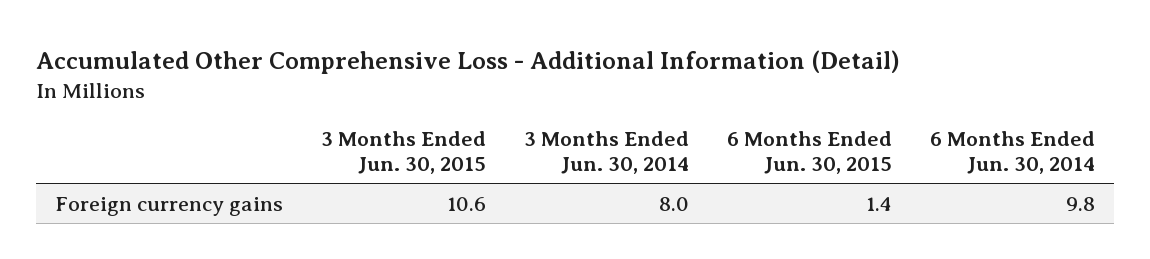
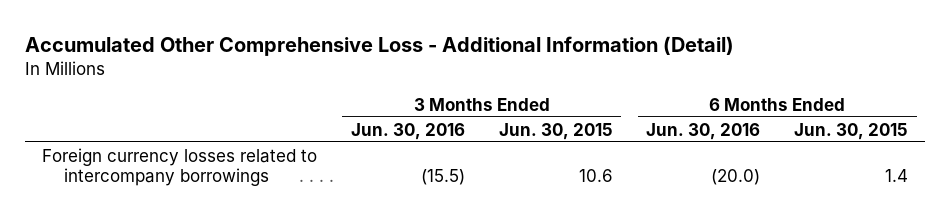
[523,130,689,174] 3 Months Ended Jun. 30, 2014 -> none
[930,130,1096,174] 6 Months Ended Jun. 30, 2014 -> none
none -> [350,122,465,140] Jun. 30, 2016
none -> [646,122,761,140] Jun. 30, 2016
[54,196,283,216] Foreign currency gains -> [41,147,317,187] Foreign currency losses related to intercompany borrowings

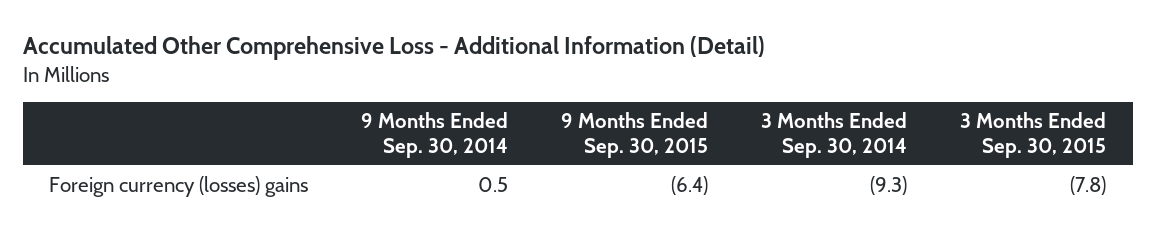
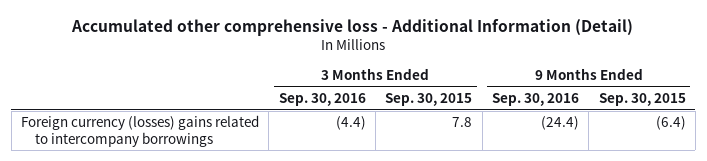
[22,36,765,61] Accumulated Other Comprehensive Loss - Additional Information (Detail) -> [71,18,634,36] Accumulated other comprehensive loss - Additional Information (Detail)
[361,111,509,159] 9 Months Ended Sep. 30, 2014 -> none
[761,111,908,159] 3 Months Ended Sep. 30, 2014 -> none
none -> [278,92,366,106] Sep. 30, 2016
none -> [491,92,579,106] Sep. 30, 2016
[49,175,309,197] Foreign currency (losses) gains -> [20,115,259,147] Foreign currency (losses) gains related to intercompany borrowings
[1070,175,1107,195] (7.8) -> [452,117,473,128] 7.8

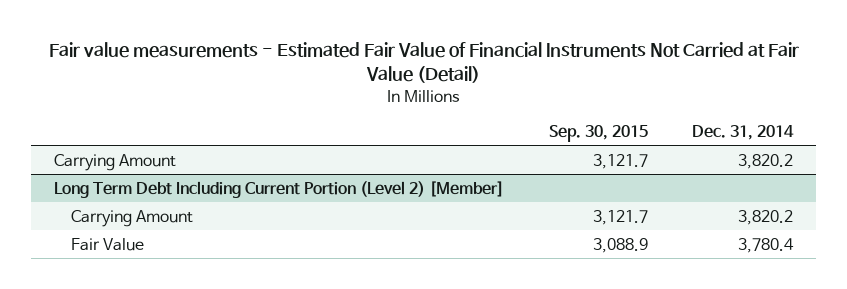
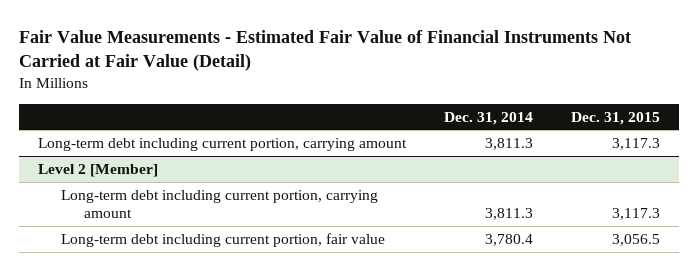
[48,41,799,84] Fair value measurements - Estimated Fair Value of Financial Instruments Not Carried at Fair Value (Detail) -> [19,30,632,72] Fair Value Measurements - Estimated Fair Value of Financial Instruments Not Carried at Fair Value (Detail)
[548,125,648,143] Sep. 30, 2015 -> none
none -> [570,111,660,125] Dec. 31, 2015
[53,153,176,171] Carrying Amount -> [38,137,408,151] Long-term debt including current portion, carrying amount
[738,153,794,169] 3,820.2 -> [484,137,533,150] 3,811.3
[53,180,504,198] Long Term Debt Including Current Portion (Level 2) [Member] -> [38,163,159,177] Level 2 [Member]
[70,209,193,227] Carrying Amount -> [61,189,379,219] Long-term debt including current portion, carrying amount
[738,209,794,225] 3,820.2 -> [484,208,533,221] 3,811.3
[70,237,144,251] Fair Value -> [61,232,386,247] Long-term debt including current portion, fair value

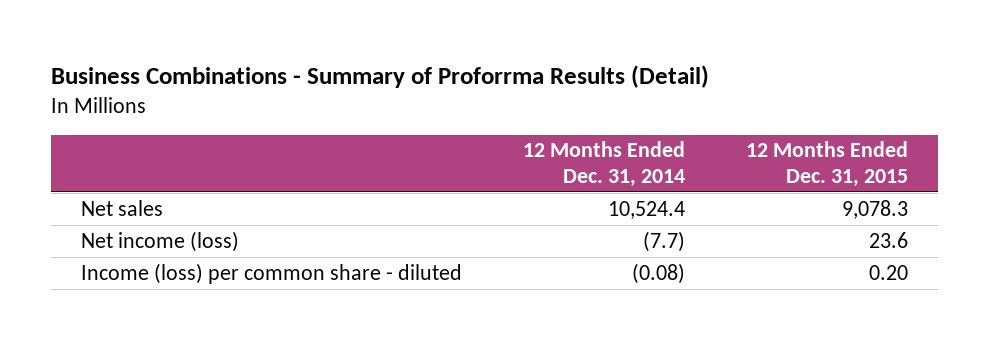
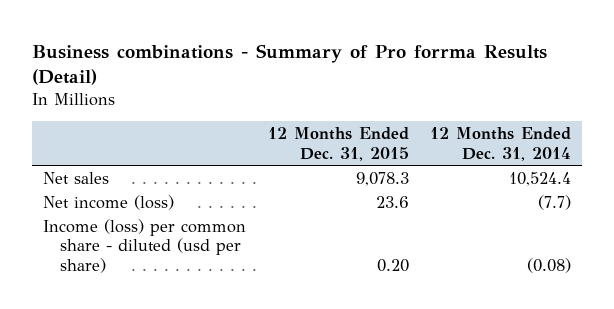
[51,65,710,89] Business Combinations - Summary of Proforrma Results (Detail) -> [32,43,548,86] Business combinations - Summary of Pro forrma Results (Detail)
[81,262,463,284] Income (loss) per common share - diluted -> [43,218,247,273] Income (loss) per common share - diluted (usd per share)

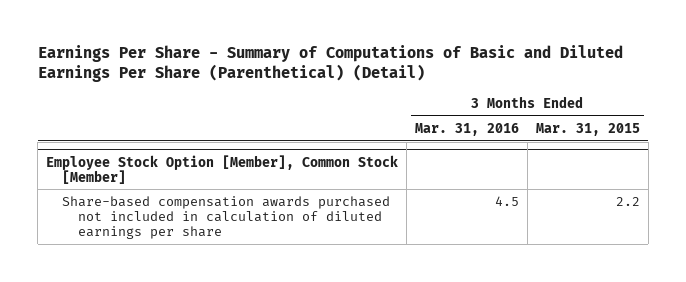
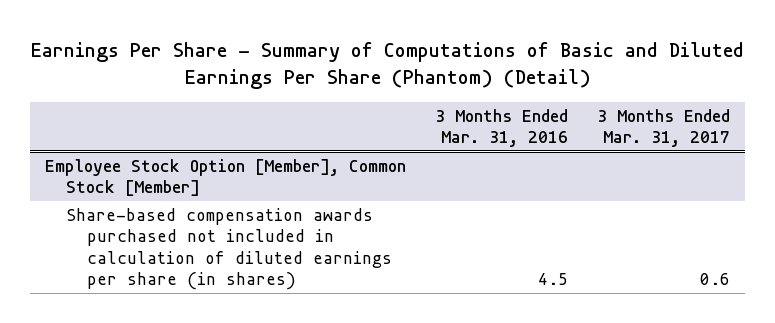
[37,44,623,82] Earnings Per Share - Summary of Computations of Basic and Diluted Earnings Per Share (Parenthetical) (Detail) -> [30,42,744,90] Earnings Per Share - Summary of Computations of Basic and Diluted Earnings Per Share (Phantom) (Detail)
[535,122,640,136] Mar. 31, 2015 -> none
none -> [597,108,731,148] 3 Months Ended Mar. 31, 2017
[62,195,391,240] Share-based compensation awards purchased not included in calculation of diluted earnings per share -> [65,207,392,291] Share-based compensation awards purchased not included in calculation of diluted earnings per share (in shares)

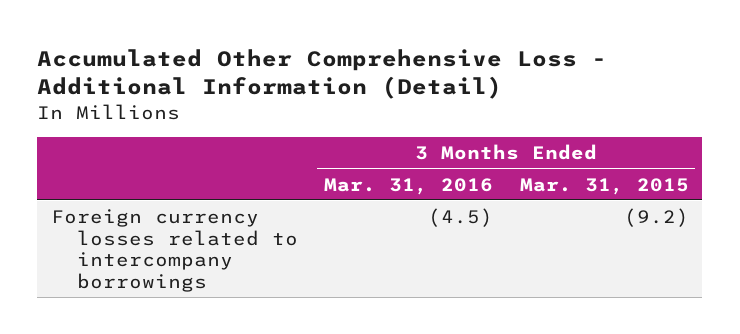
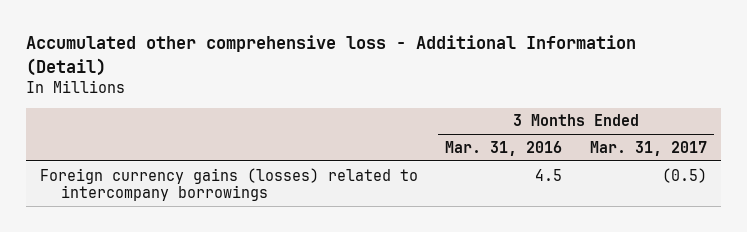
[37,48,608,100] Accumulated Other Comprehensive Loss - Additional Information (Detail) -> [26,35,637,76] Accumulated other comprehensive loss - Additional Information (Detail)
[519,177,689,195] Mar. 31, 2015 -> none
none -> [589,140,707,156] Mar. 31, 2017
[50,209,298,292] Foreign currency losses related to intercompany borrowings -> [39,167,418,202] Foreign currency gains (losses) related to intercompany borrowings
[428,208,494,228] (4.5) -> [535,168,563,181] 4.5

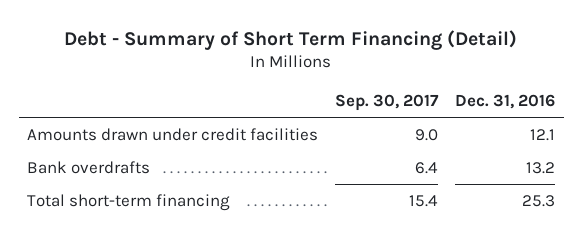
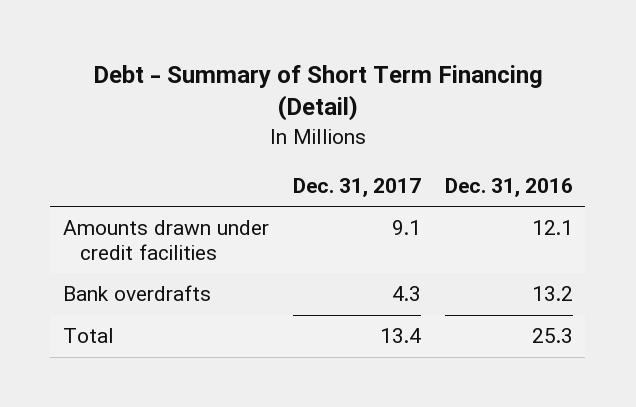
[335,93,440,111] Sep. 30, 2017 -> none
none -> [292,177,421,197] Dec. 31, 2017
[27,193,231,211] Total short-term financing -> [62,328,114,344] Total

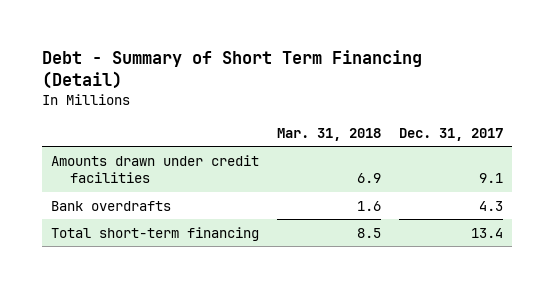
[445,177,574,197] Dec. 31, 2016 -> none
none -> [277,128,382,142] Mar. 31, 2018
[62,328,114,344] Total -> [51,226,260,241] Total short-term financing

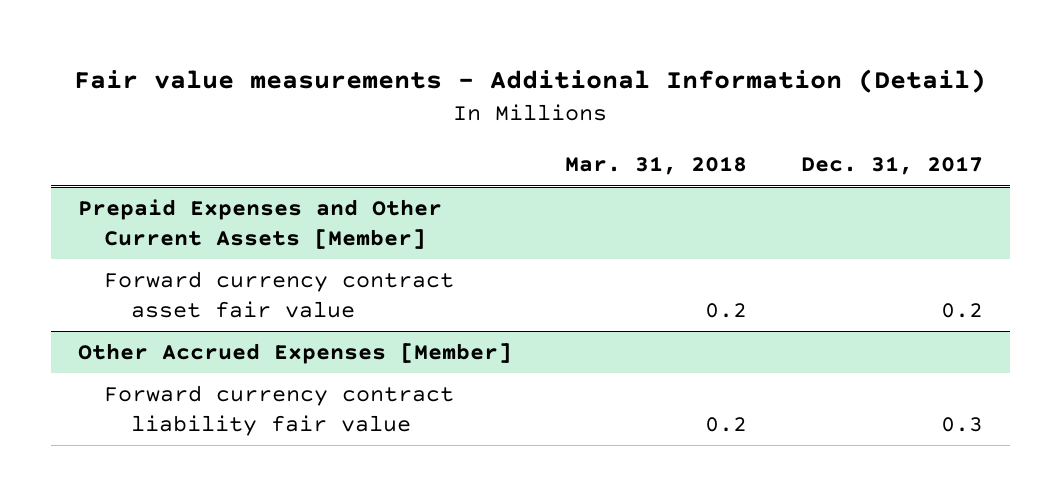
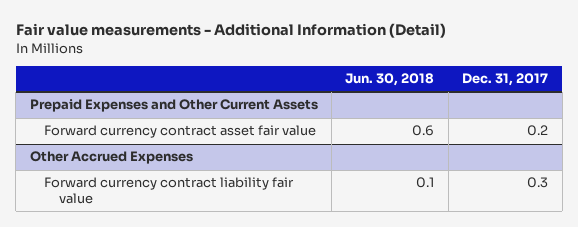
[565,156,748,176] Mar. 31, 2018 -> none
none -> [345,73,435,87] Jun. 30, 2018
[77,199,442,250] Prepaid Expenses and Other Current Assets [Member] -> [29,99,318,113] Prepaid Expenses and Other Current Assets
[77,343,512,365] Other Accrued Expenses [Member] -> [29,151,193,165] Other Accrued Expenses

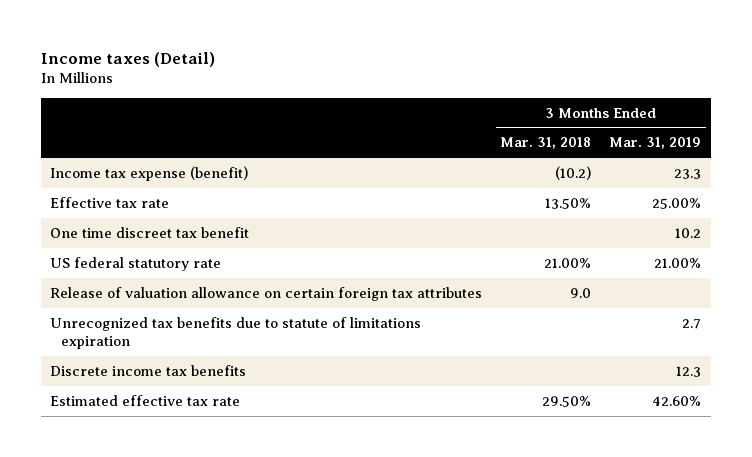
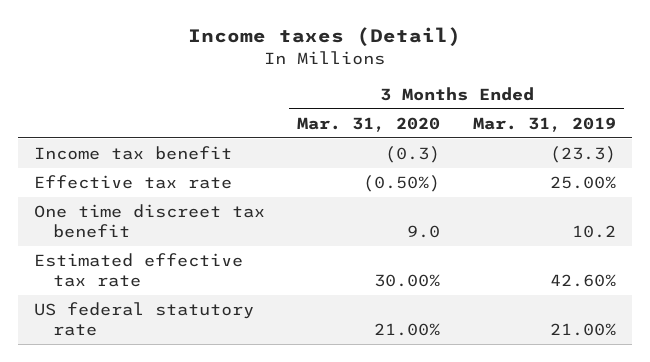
[500,137,592,150] Mar. 31, 2018 -> none
none -> [297,116,441,132] Mar. 31, 2020
[50,165,249,181] Income tax expense (benefit) -> [34,146,233,161] Income tax benefit
[674,168,702,179] 23.3 -> [549,146,616,164] (23.3)
[50,286,483,301] Release of valuation allowance on certain foreign tax attributes -> none
[50,316,422,350] Unrecognized tax benefits due to statute of limitations expiration -> none
[50,364,247,376] Discrete income tax benefits -> none
[50,256,222,271] US federal statutory rate -> [34,302,255,337] US federal statutory rate

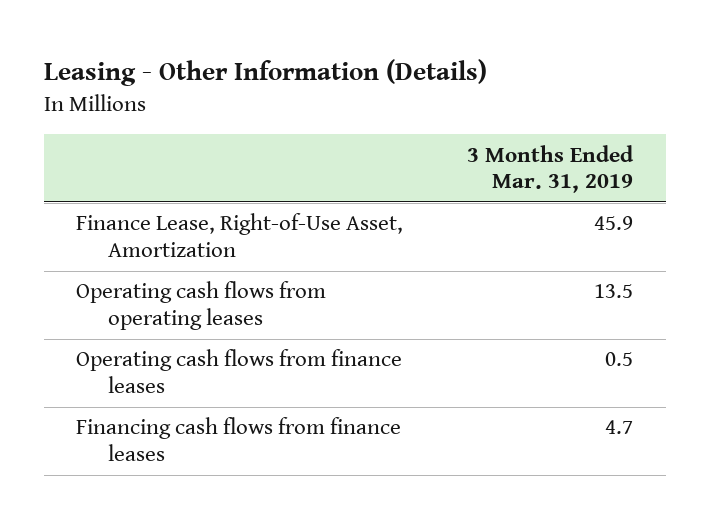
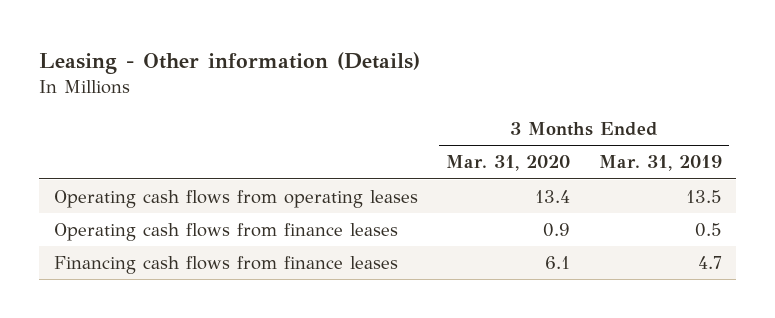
[44,58,488,86] Leasing - Other Information (Details) -> [39,52,421,75] Leasing - Other information (Details)
none -> [446,155,571,172] Mar. 31, 2020
[76,213,404,258] Finance Lease, Right-of-Use Asset, Amortization -> none

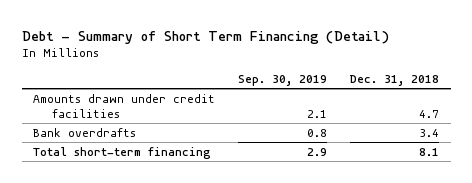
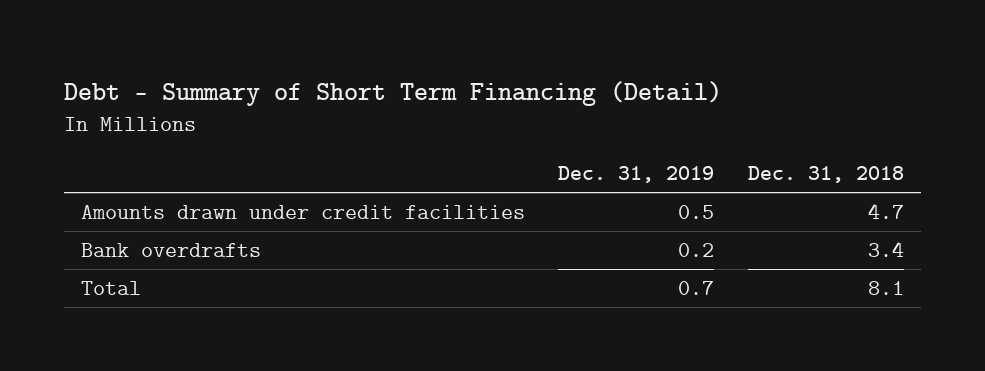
[238,74,328,86] Sep. 30, 2019 -> none
none -> [558,166,715,184] Dec. 31, 2019
[33,146,212,159] Total short-term financing -> [80,281,141,296] Total

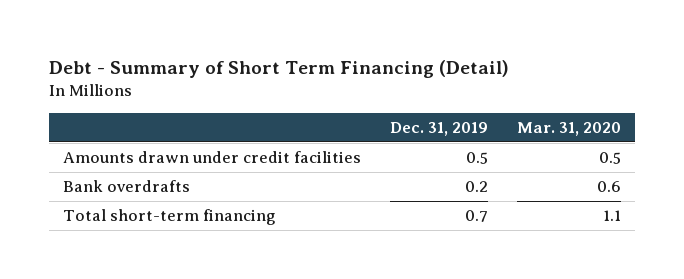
[748,166,905,184] Dec. 31, 2018 -> none
none -> [516,122,621,137] Mar. 31, 2020
[80,281,141,296] Total -> [63,209,277,226] Total short-term financing

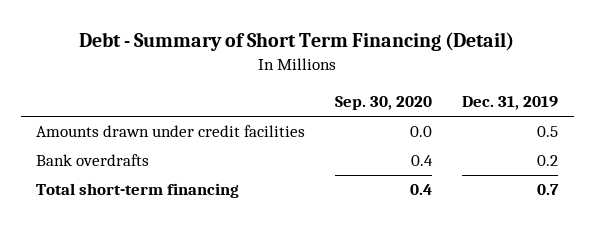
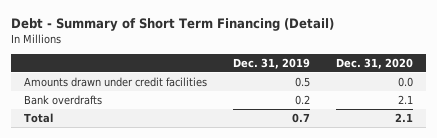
[335,96,433,111] Sep. 30, 2020 -> none
none -> [336,58,414,70] Dec. 31, 2020
[36,183,240,199] Total short-term financing -> [23,112,53,123] Total

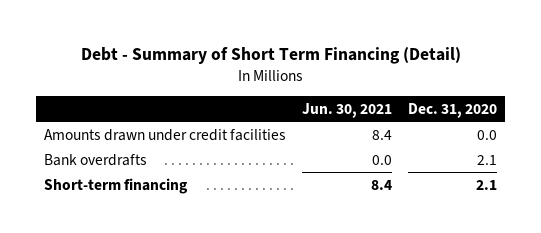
[232,58,310,70] Dec. 31, 2019 -> none
none -> [302,102,393,118] Jun. 30, 2021
[23,112,53,123] Total -> [44,177,189,194] Short-term financing

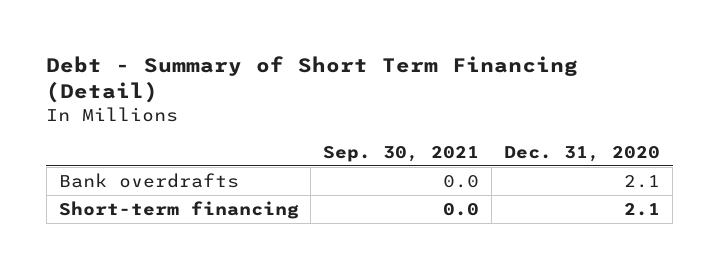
[302,102,393,118] Jun. 30, 2021 -> none
none -> [323,145,480,162] Sep. 30, 2021
[44,128,287,141] Amounts drawn under credit facilities -> none

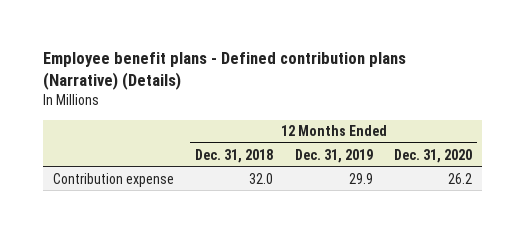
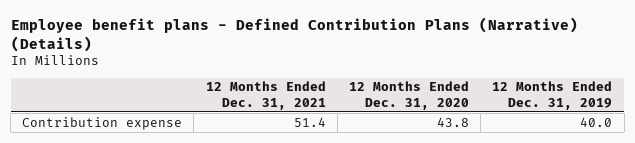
[42,52,406,91] Employee benefit plans - Defined contribution plans (Narrative) (Details) -> [10,16,578,52] Employee benefit plans - Defined Contribution Plans (Narrative) (Details)
[195,148,274,163] Dec. 31, 2018 -> none
none -> [205,81,326,110] 12 Months Ended Dec. 31, 2021
[348,172,373,184] 29.9 -> [580,116,613,127] 40.0
[447,172,472,184] 26.2 -> [437,116,470,127] 43.8

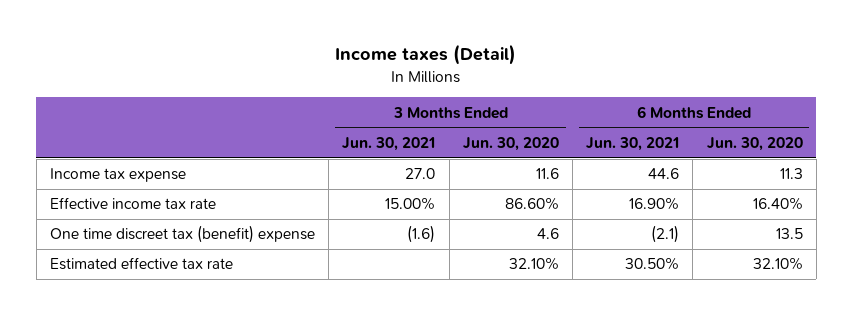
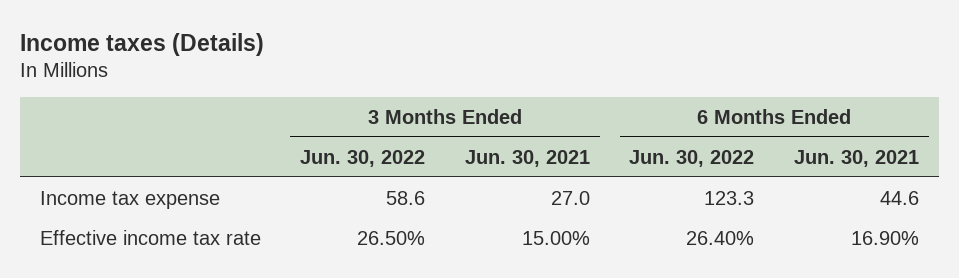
[335,44,517,66] Income taxes (Detail) -> [19,32,264,56] Income taxes (Details)
[462,137,559,152] Jun. 30, 2020 -> none
[706,137,803,152] Jun. 30, 2020 -> none
none -> [300,149,426,167] Jun. 30, 2022
none -> [629,149,755,167] Jun. 30, 2022
[49,225,315,244] One time discreet tax (benefit) expense -> none
[49,257,233,271] Estimated effective tax rate -> none

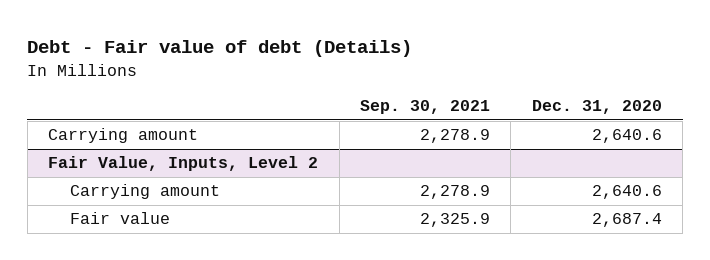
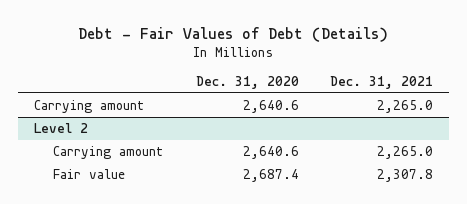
[27,40,413,58] Debt - Fair value of debt (Details) -> [78,26,389,42] Debt - Fair Values of Debt (Details)
[359,100,490,115] Sep. 30, 2021 -> none
none -> [330,76,434,90] Dec. 31, 2021
[48,156,319,172] Fair Value, Inputs, Level 2 -> [33,122,88,133] Level 2

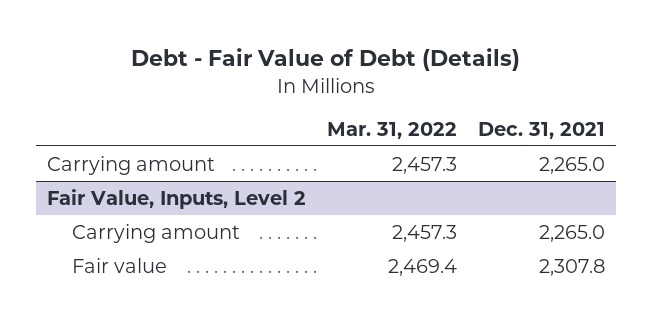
[78,26,389,42] Debt - Fair Values of Debt (Details) -> [131,48,521,72] Debt - Fair Value of Debt (Details)
[195,76,299,90] Dec. 31, 2020 -> none
none -> [327,121,458,139] Mar. 31, 2022
[33,122,88,133] Level 2 -> [47,188,307,209] Fair Value, Inputs, Level 2

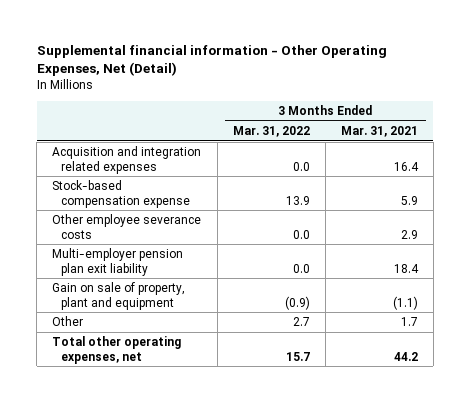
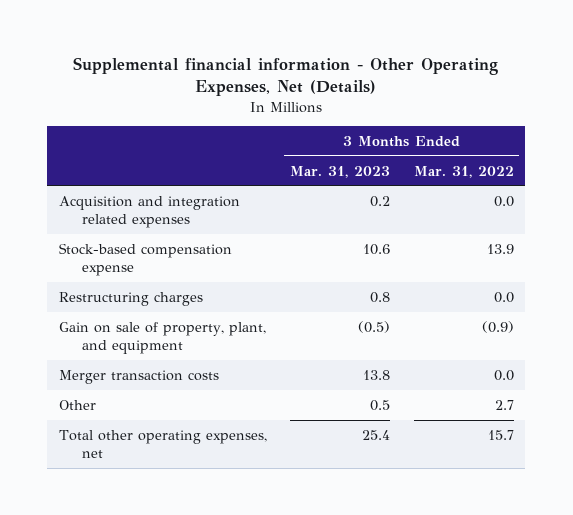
[36,45,387,77] Supplemental financial information - Other Operating Expenses, Net (Detail) -> [73,56,499,97] Supplemental financial information - Other Operating Expenses, Net (Details)
[340,125,418,137] Mar. 31, 2021 -> none
none -> [290,165,391,178] Mar. 31, 2023
[52,214,202,239] Other employee severance costs -> none
[52,248,184,276] Multi-employer pension plan exit liability -> none
none -> [58,291,203,306] Restructuring charges
[52,282,186,310] Gain on sale of property, plant and equipment -> [58,321,266,354] Gain on sale of property, plant, and equipment
none -> [58,369,219,384] Merger transaction costs

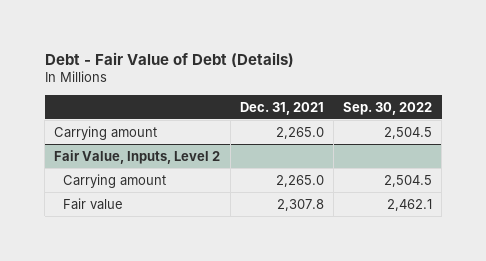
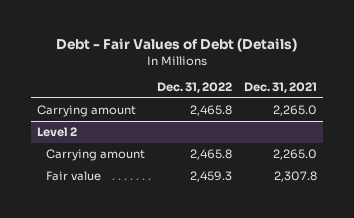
[44,51,294,67] Debt - Fair Value of Debt (Details) -> [55,38,297,53] Debt - Fair Values of Debt (Details)
[342,101,432,115] Sep. 30, 2022 -> none
none -> [157,82,233,94] Dec. 31, 2022
[54,149,221,164] Fair Value, Inputs, Level 2 -> [36,127,77,138] Level 2

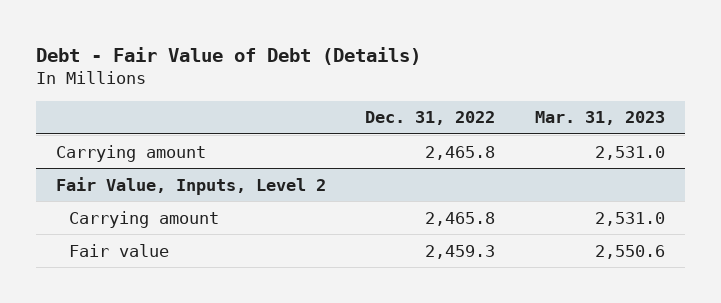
[55,38,297,53] Debt - Fair Values of Debt (Details) -> [36,46,422,65] Debt - Fair Value of Debt (Details)
[243,82,317,94] Dec. 31, 2021 -> none
none -> [534,111,665,126] Mar. 31, 2023
[36,127,77,138] Level 2 -> [55,176,326,195] Fair Value, Inputs, Level 2

